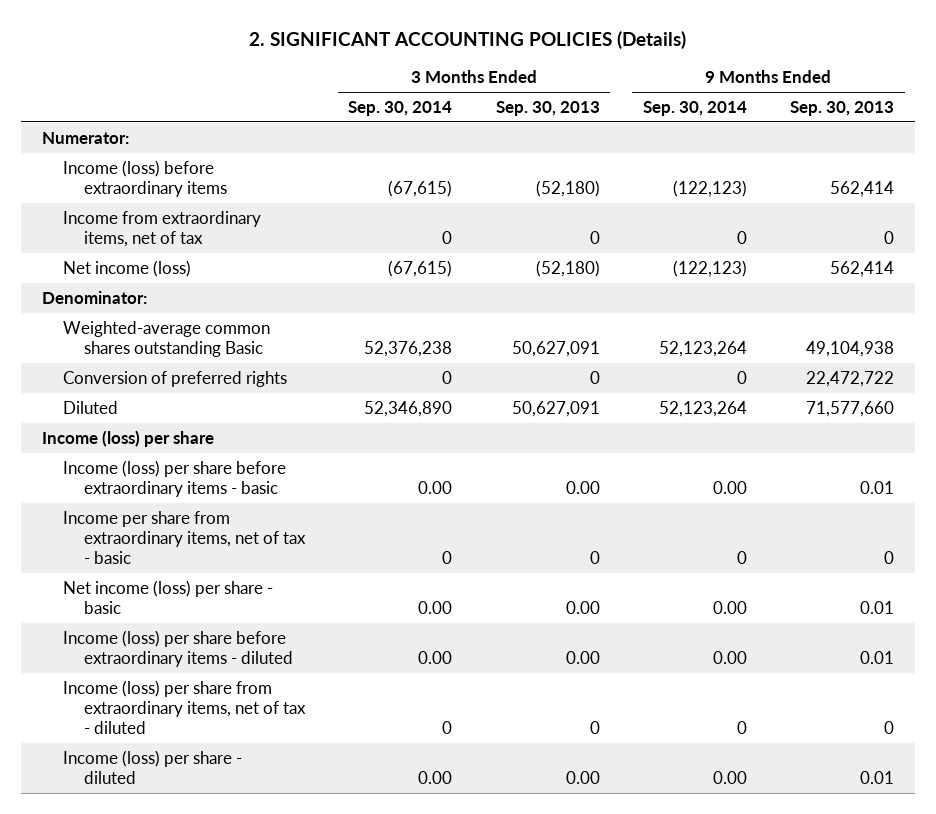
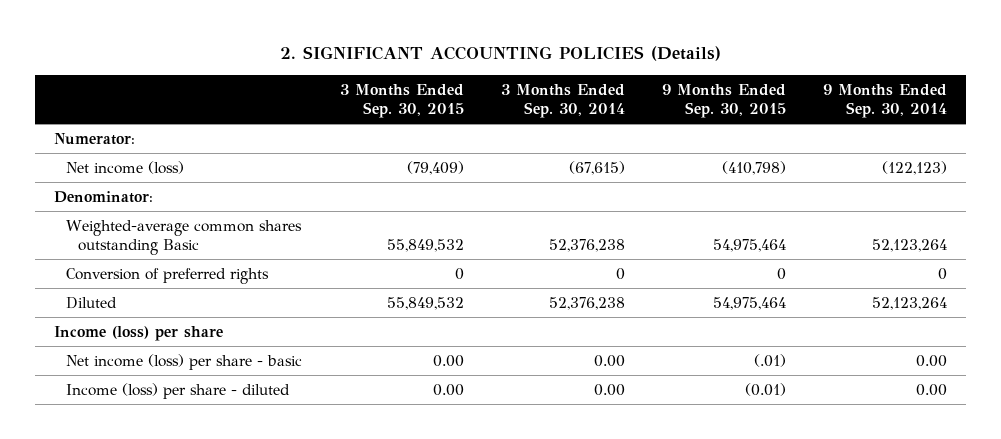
[495,100,600,116] Sep. 30, 2013 -> none
[789,100,894,116] Sep. 30, 2013 -> none
none -> [339,83,464,118] 3 Months Ended Sep. 30, 2015
none -> [662,83,787,118] 9 Months Ended Sep. 30, 2015
[63,159,228,197] Income (loss) before extraordinary items -> none
[63,210,262,247] Income from extraordinary items, net of tax -> none
[364,400,453,417] 52,346,890 -> [548,296,625,310] 52,376,238
[63,459,287,497] Income (loss) per share before extraordinary items - basic -> none
[63,510,307,564] Income per share from extraordinary items, net of tax - basic -> none
[63,629,294,667] Income (loss) per share before extraordinary items - diluted -> none
[63,679,307,734] Income (loss) per share from extraordinary items, net of tax - diluted -> none

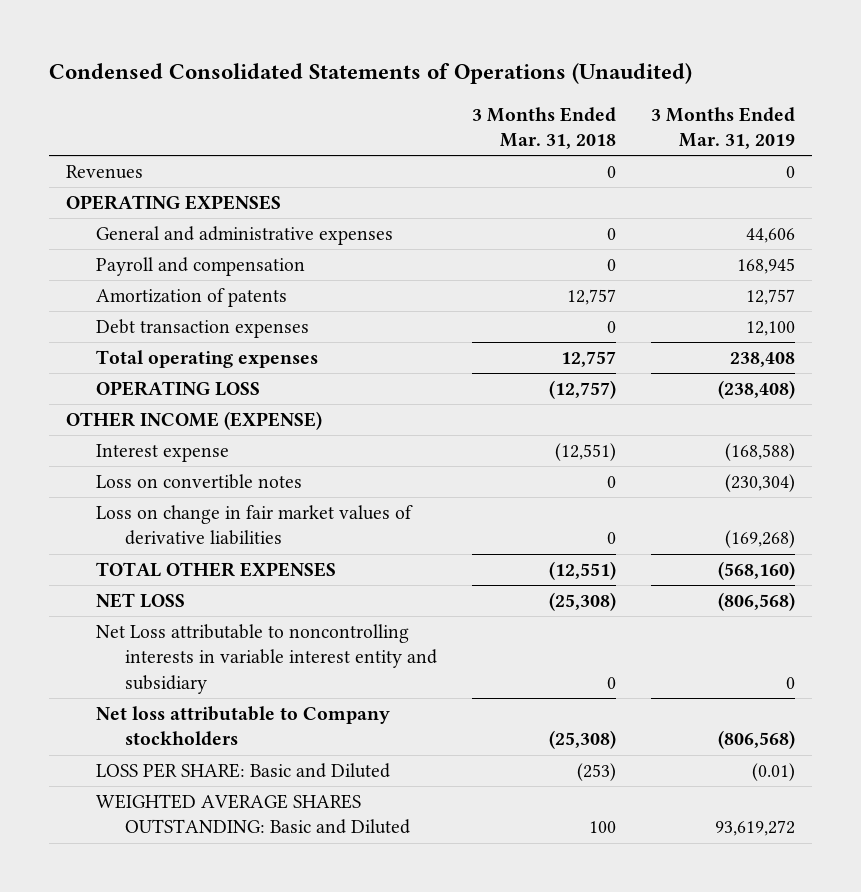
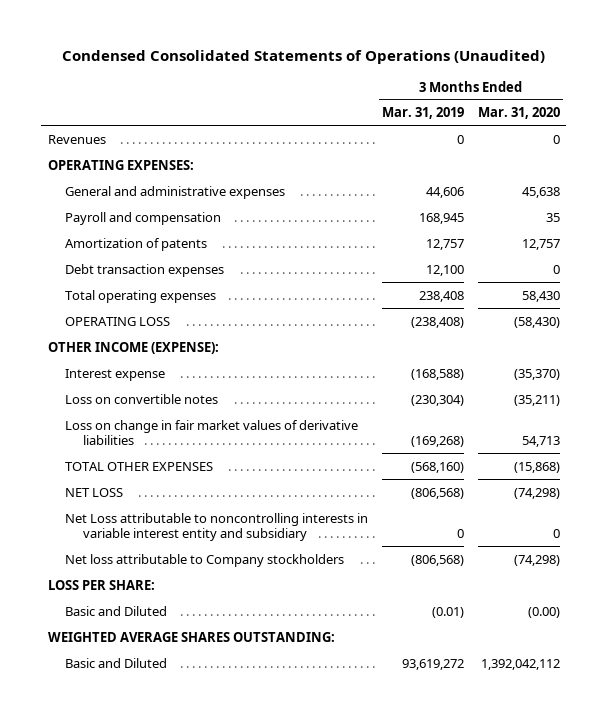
[472,106,617,149] 3 Months Ended Mar. 31, 2018 -> none
none -> [477,107,560,120] Mar. 31, 2020
[66,195,282,211] OPERATING EXPENSES -> [47,159,194,170] OPERATING EXPENSES:
[66,411,323,431] OTHER INCOME (EXPENSE) -> [47,341,219,354] OTHER INCOME (EXPENSE):
none -> [47,579,155,590] LOSS PER SHARE:
[95,763,390,779] LOSS PER SHARE: Basic and Diluted -> [65,605,168,616] Basic and Diluted
none -> [47,631,335,642] WEIGHTED AVERAGE SHARES OUTSTANDING:
[95,794,411,835] WEIGHTED AVERAGE SHARES OUTSTANDING: Basic and Diluted -> [65,657,168,668] Basic and Diluted

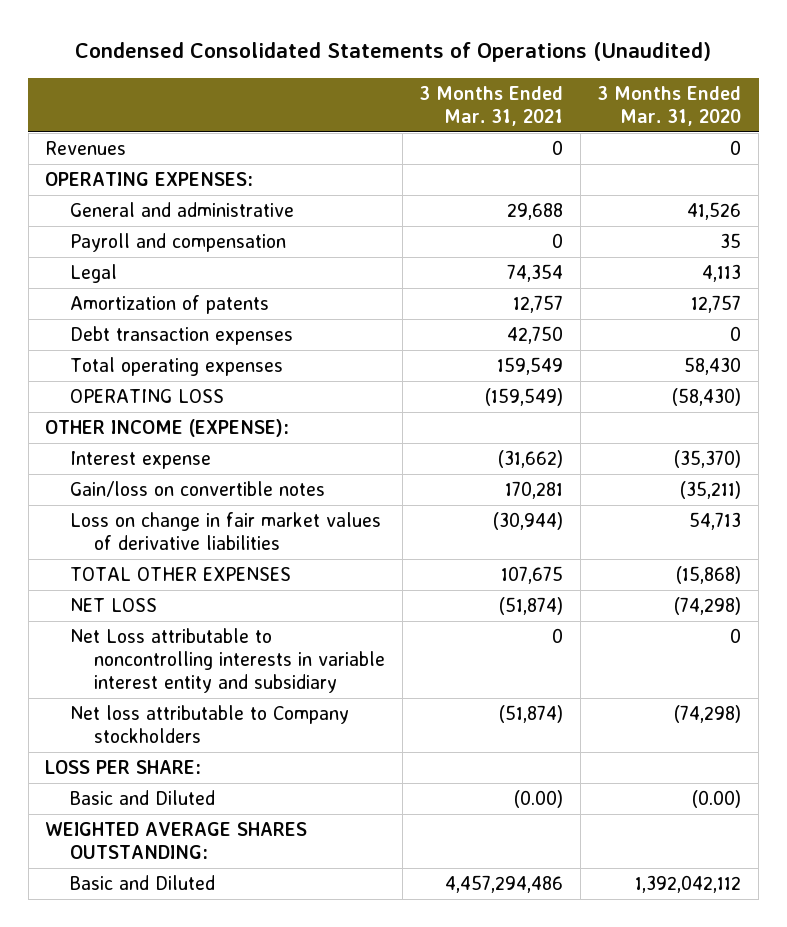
[382,107,465,120] Mar. 31, 2019 -> none
none -> [419,85,564,126] 3 Months Ended Mar. 31, 2021
[65,185,286,199] General and administrative expenses -> [69,202,294,218] General and administrative
[521,186,560,198] 45,638 -> [687,202,742,221] 41,526
none -> [69,264,117,284] Legal
[65,393,219,404] Loss on convertible notes -> [69,481,325,498] Gain/loss on convertible notes

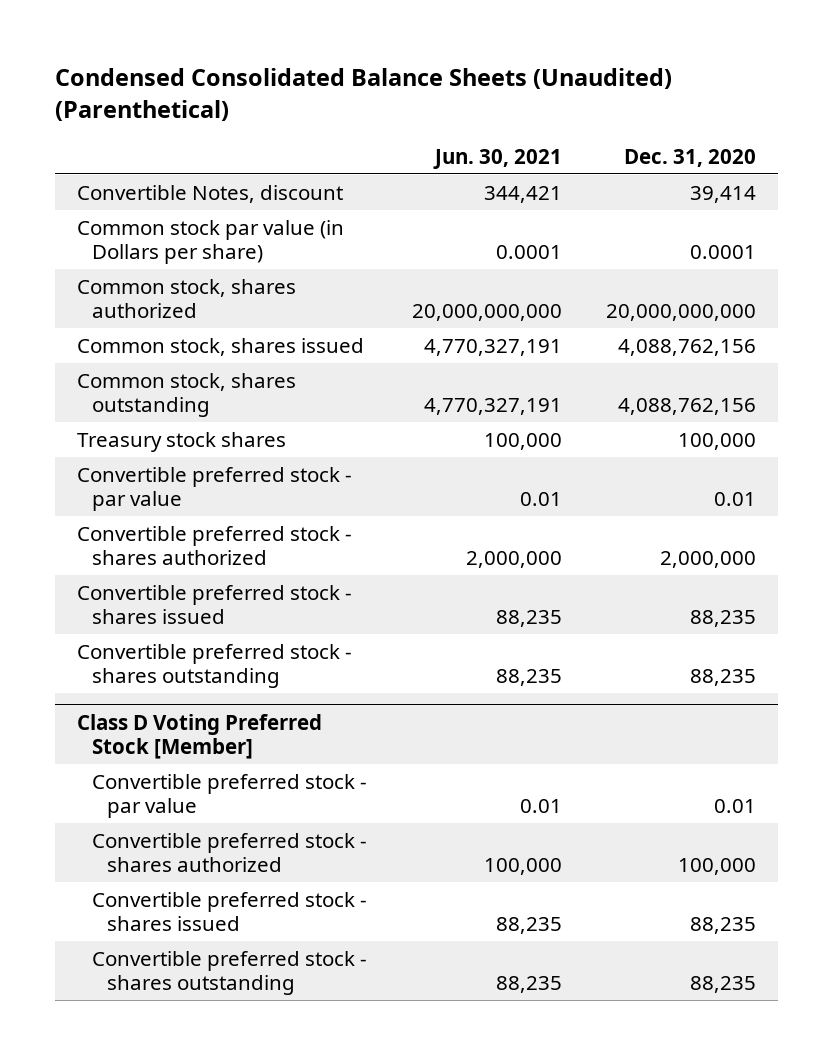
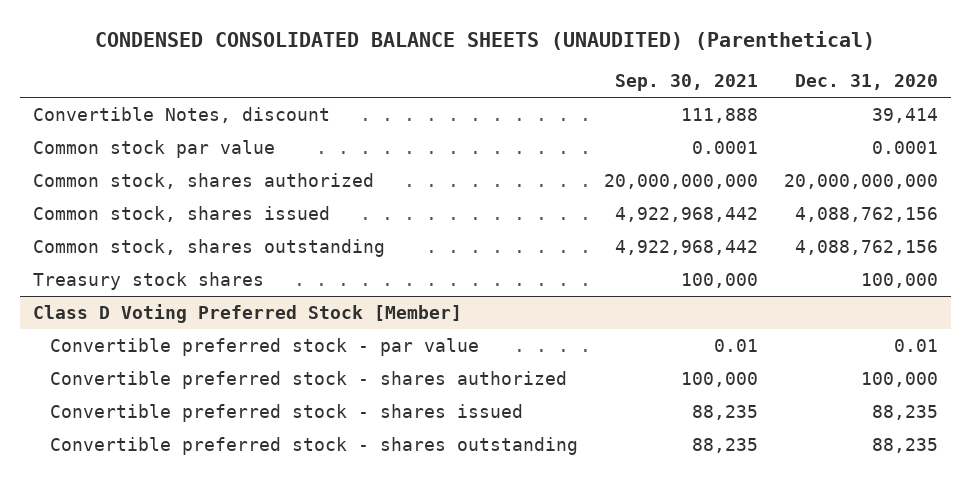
[54,68,672,122] Condensed Consolidated Balance Sheets (Unaudited) (Parenthetical) -> [95,31,876,51] CONDENSED CONSOLIDATED BALANCE SHEETS (UNAUDITED) (Parenthetical)
[432,148,562,169] Jun. 30, 2021 -> none
none -> [614,74,758,92] Sep. 30, 2021
[76,219,344,264] Common stock par value (in Dollars per share) -> [33,139,276,158] Common stock par value
[76,466,352,511] Convertible preferred stock - par value -> none
[76,525,352,565] Convertible preferred stock - shares authorized -> none
[76,584,352,624] Convertible preferred stock - shares issued -> none
[76,643,352,688] Convertible preferred stock - shares outstanding -> none

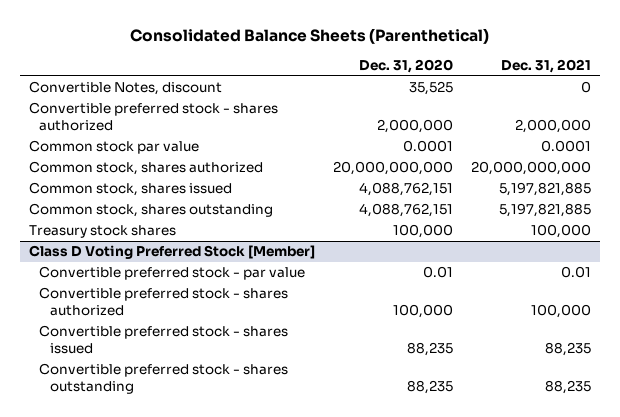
[95,31,876,51] CONDENSED CONSOLIDATED BALANCE SHEETS (UNAUDITED) (Parenthetical) -> [130,28,490,45] Consolidated Balance Sheets (Parenthetical)
[614,74,758,92] Sep. 30, 2021 -> none
none -> [500,58,591,73] Dec. 31, 2021
[871,107,938,123] 39,414 -> [409,81,454,96] 35,525
none -> [29,102,279,132] Convertible preferred stock - shares authorized
[794,206,938,222] 4,088,762,156 -> [359,182,454,197] 4,088,762,151
[794,239,938,255] 4,088,762,156 -> [359,203,454,218] 4,088,762,151

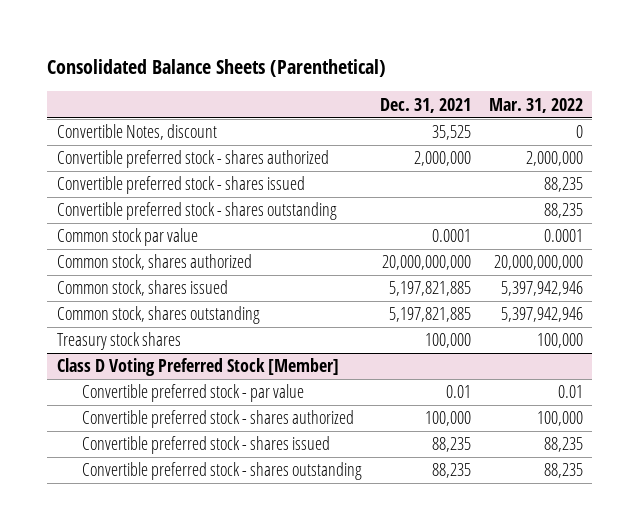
[359,58,454,73] Dec. 31, 2020 -> none
none -> [489,97,584,113] Mar. 31, 2022
[580,81,591,94] 0 -> [432,125,472,141] 35,525
none -> [56,176,305,195] Convertible preferred stock - shares issued
none -> [56,202,337,221] Convertible preferred stock - shares outstanding

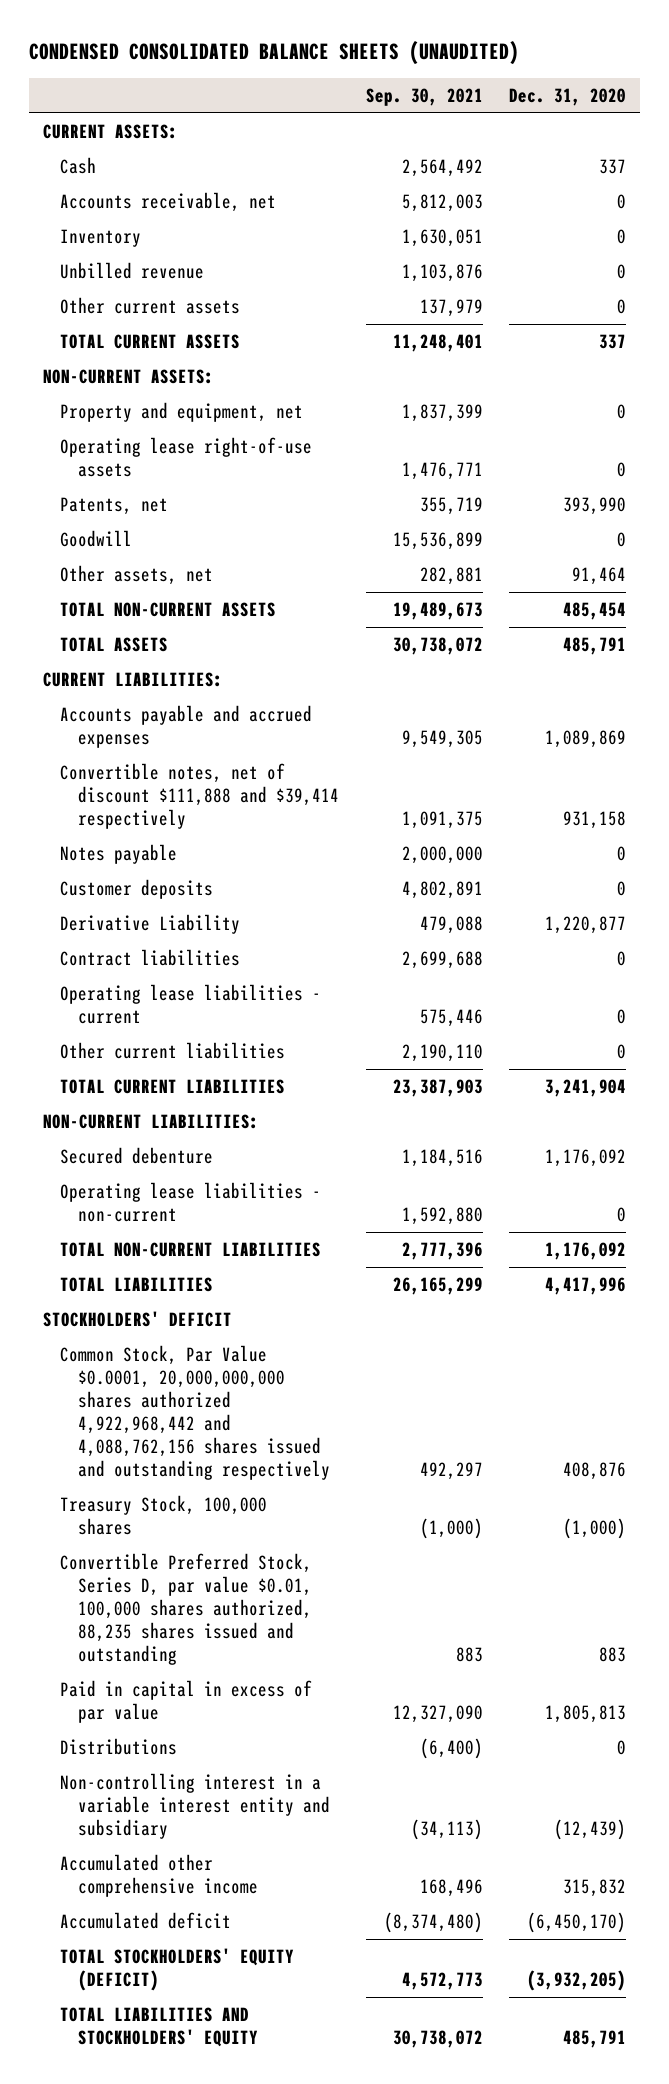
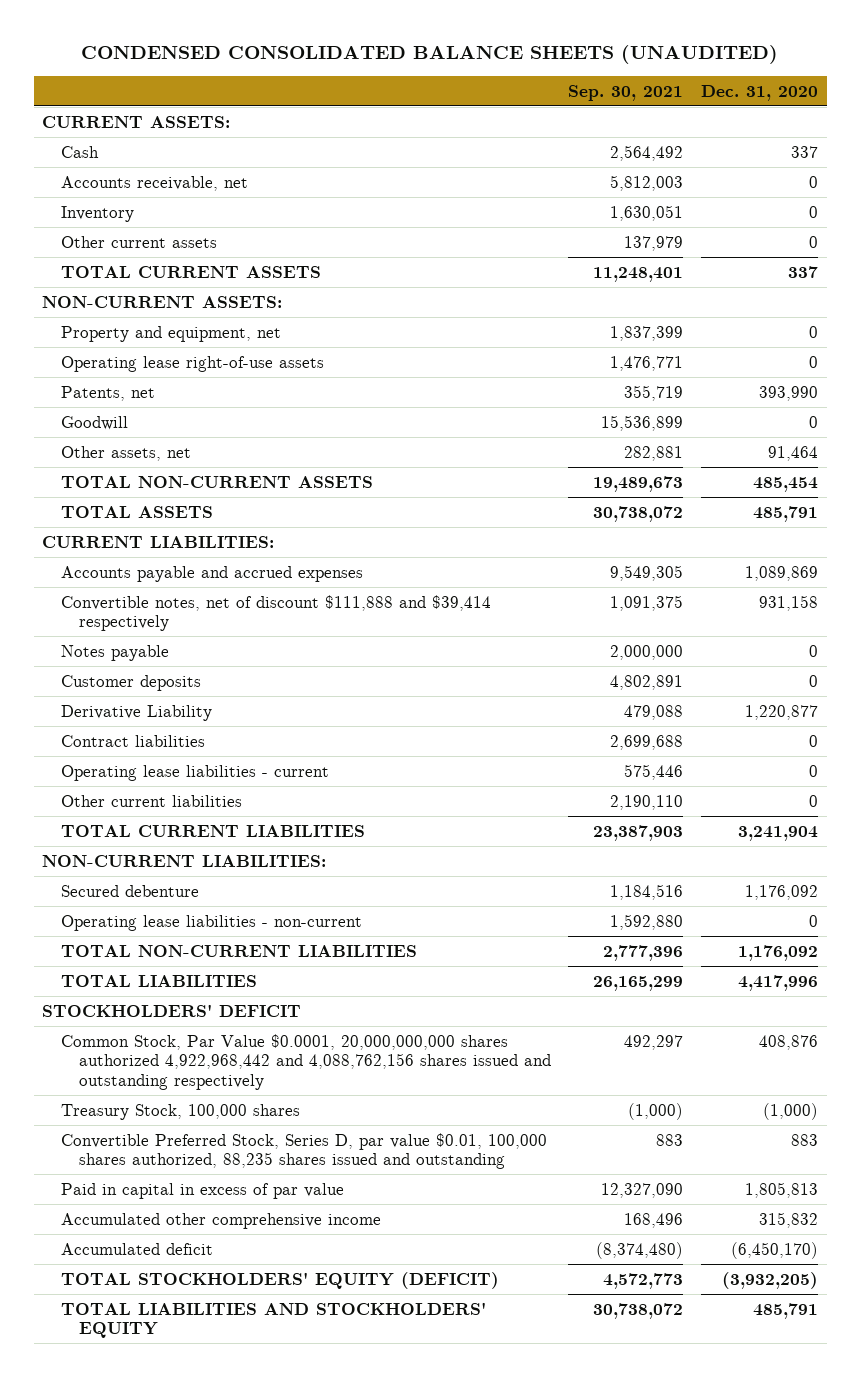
[60,261,205,279] Unbilled revenue -> none
[60,1737,178,1755] Distributions -> none
[60,1772,330,1840] Non-controlling interest in a variable interest entity and subsidiary -> none

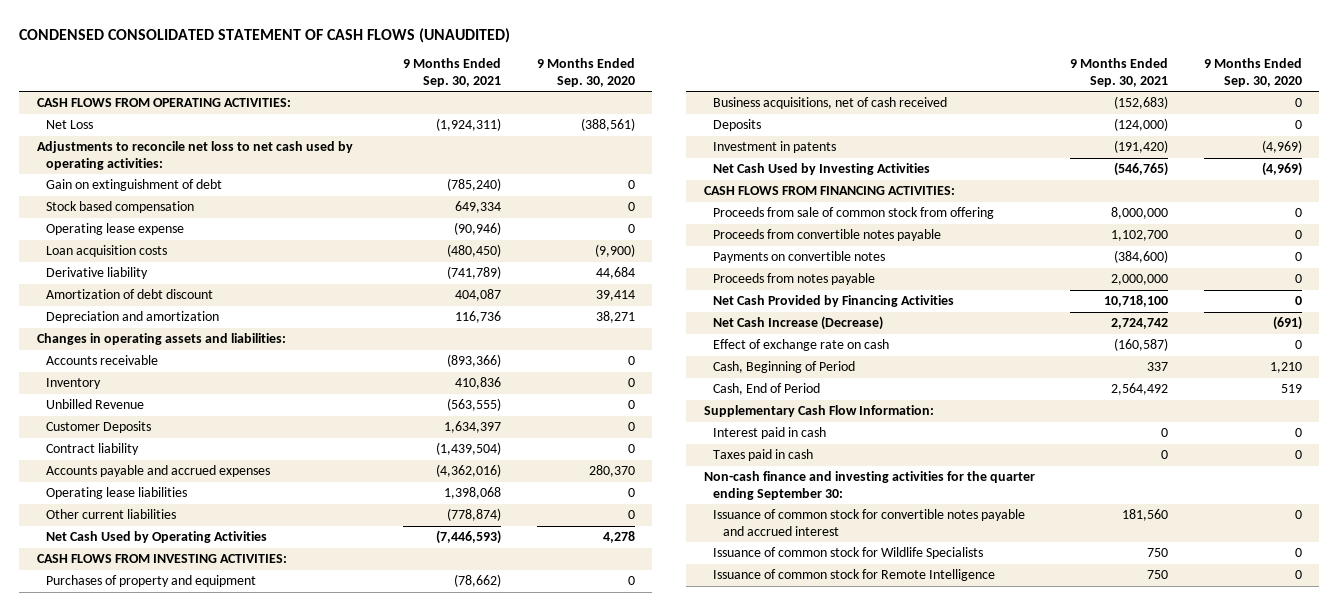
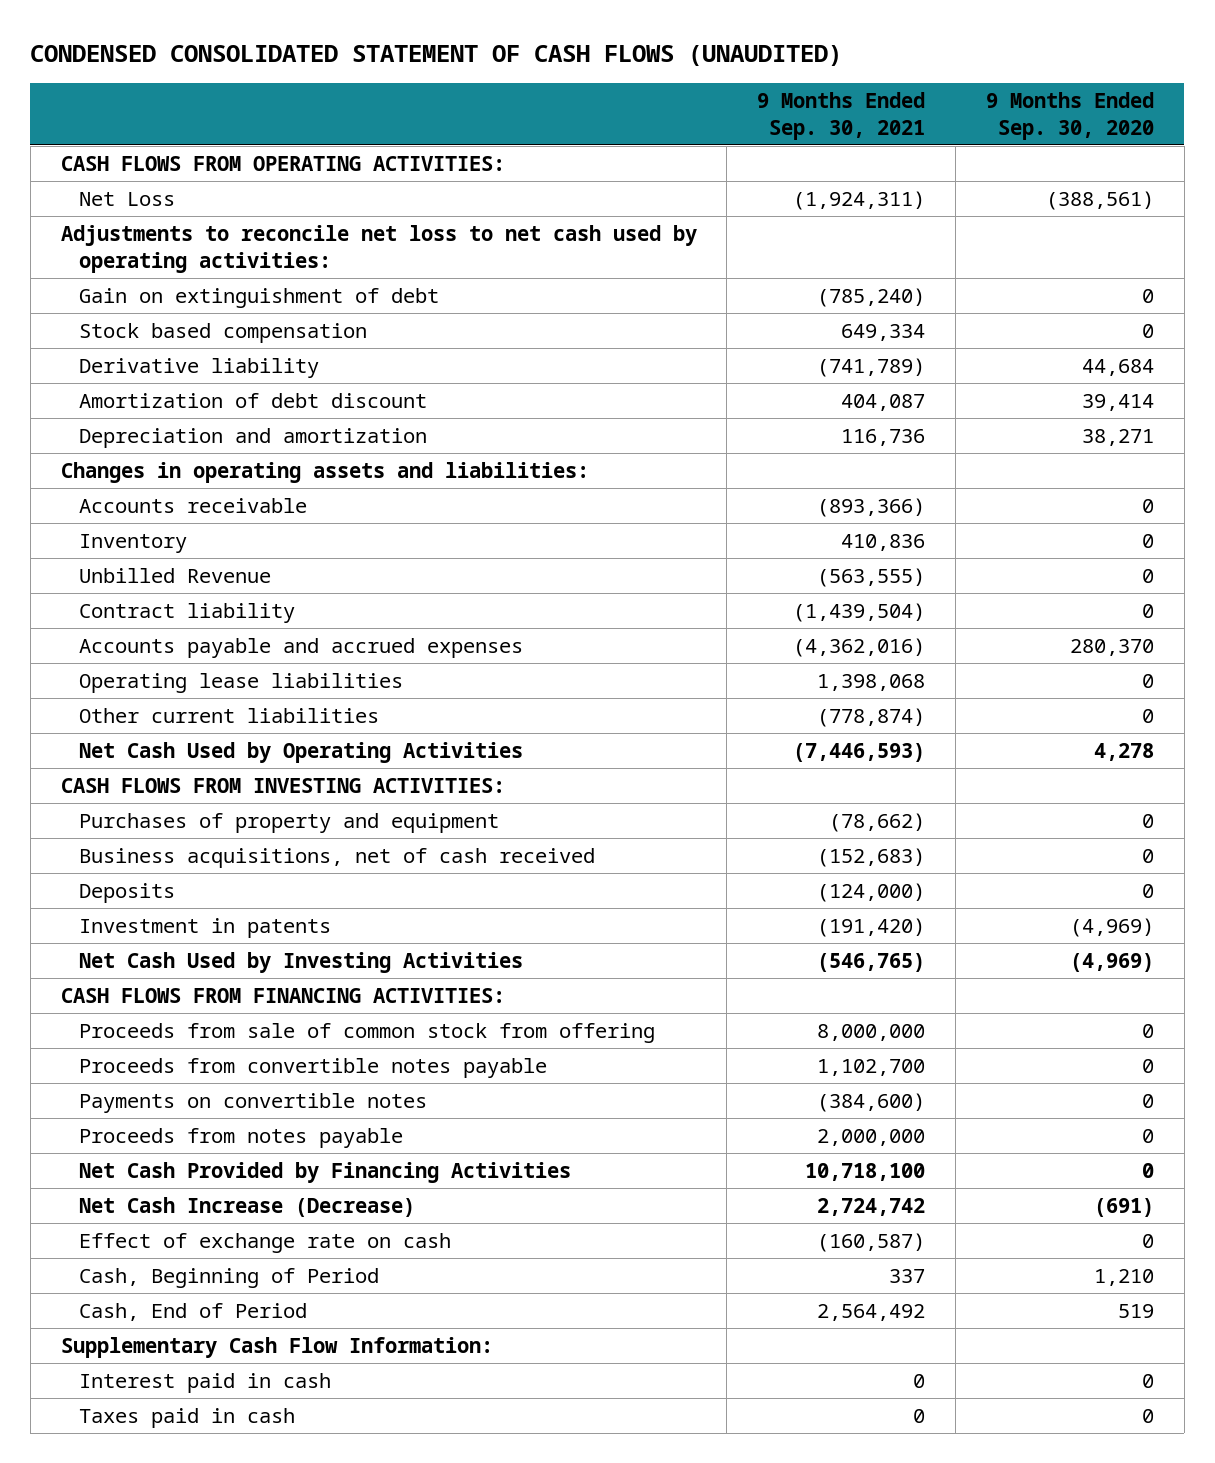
[46,223,185,236] Operating lease expense -> none
[46,245,168,258] Loan acquisition costs -> none
[46,421,152,434] Customer Deposits -> none
[703,471,1035,500] Non-cash finance and investing activities for the quarter ending September 30: -> none
[713,509,1026,536] Issuance of common stock for convertible notes payable and accrued interest -> none
[713,547,984,560] Issuance of common stock for Wildlife Specialists -> none
[713,569,996,582] Issuance of common stock for Remote Intelligence -> none

